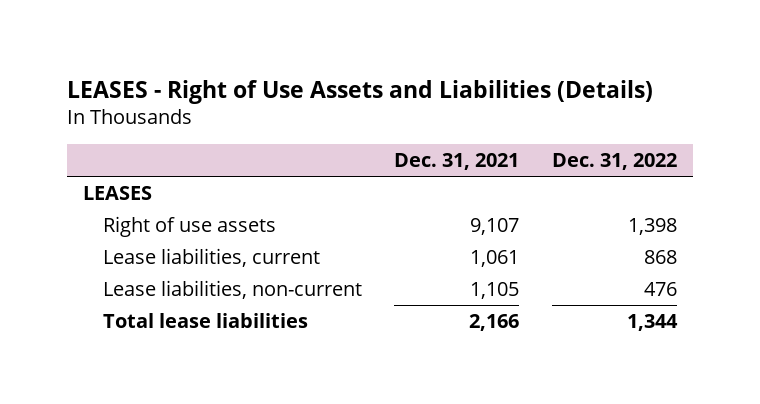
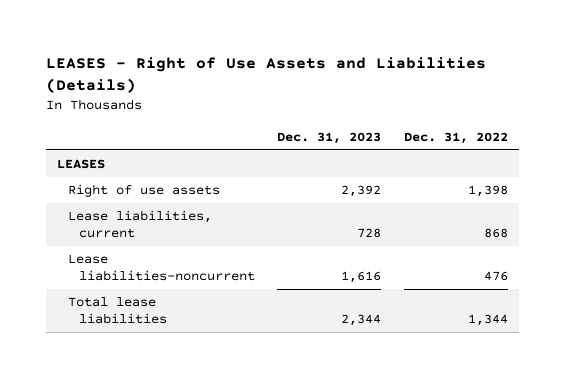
[394,153,520,171] Dec. 31, 2021 -> none
none -> [277,131,382,144] Dec. 31, 2023
[102,280,362,300] Lease liabilities, non-current -> [68,254,256,282] Lease liabilities-noncurrent

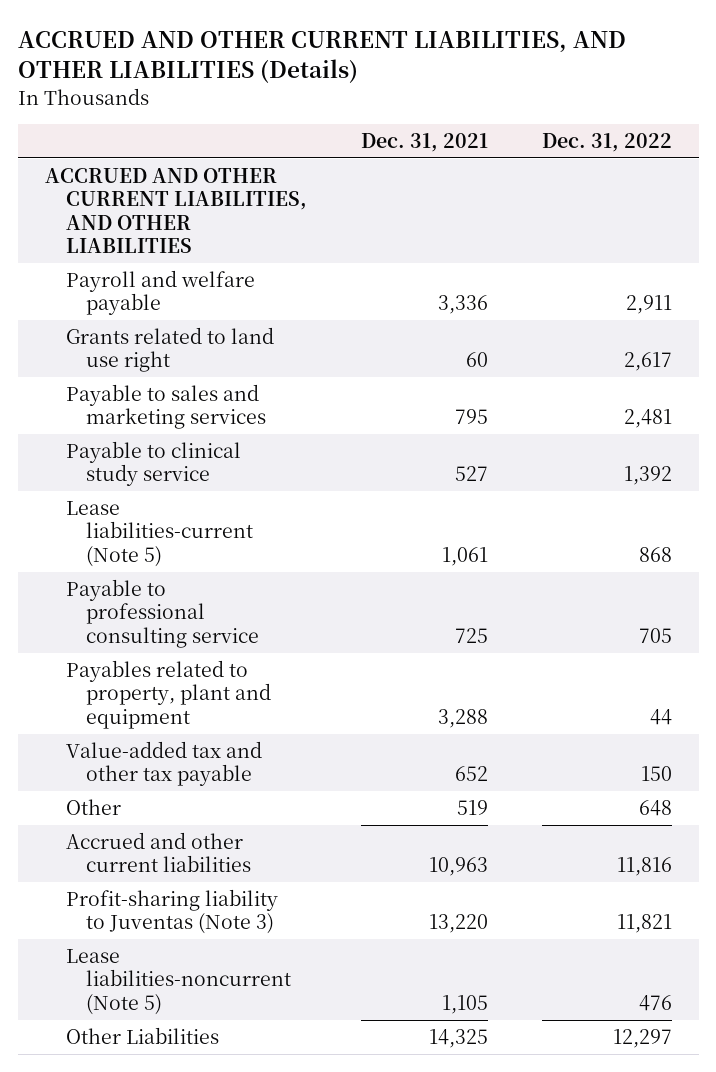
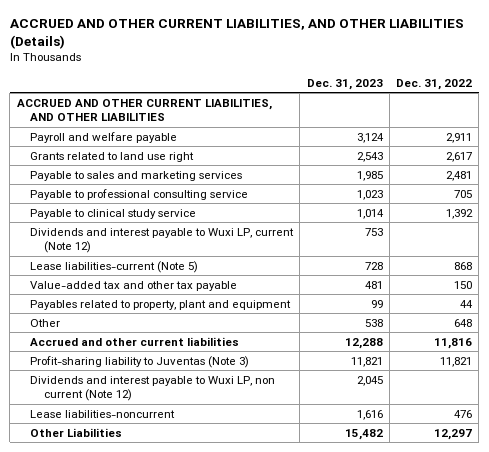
[360,133,488,153] Dec. 31, 2021 -> none
none -> [306,78,383,90] Dec. 31, 2023
[65,578,260,648] Payable to professional consulting service -> [30,188,249,200] Payable to professional consulting service
none -> [30,227,295,254] Dividends and interest payable to Wuxi LP, current (Note 12)
[65,659,272,729] Payables related to property, plant and equipment -> [30,299,292,310] Payables related to property, plant and equipment
none -> [30,375,276,402] Dividends and interest payable to Wuxi LP, non current (Note 12)
[65,948,292,1015] Lease liabilities-noncurrent (Note 5) -> [30,409,176,418] Lease liabilities-noncurrent

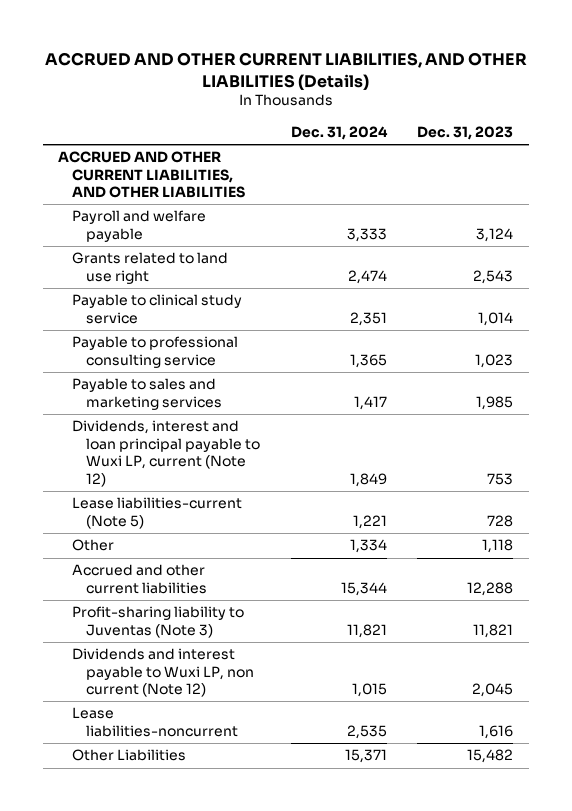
[396,78,473,90] Dec. 31, 2022 -> none
none -> [290,125,388,140] Dec. 31, 2024
[30,188,249,200] Payable to professional consulting service -> [72,336,239,368] Payable to professional consulting service
[30,170,243,181] Payable to sales and marketing services -> [72,378,223,410] Payable to sales and marketing services
[30,227,295,254] Dividends and interest payable to Wuxi LP, current (Note 12) -> [72,420,261,487] Dividends, interest and loan principal payable to Wuxi LP, current (Note 12)
[30,280,238,291] Value-added tax and other tax payable -> none
[30,299,292,310] Payables related to property, plant and equipment -> none
[364,318,383,327] 538 -> [482,539,514,554] 1,118

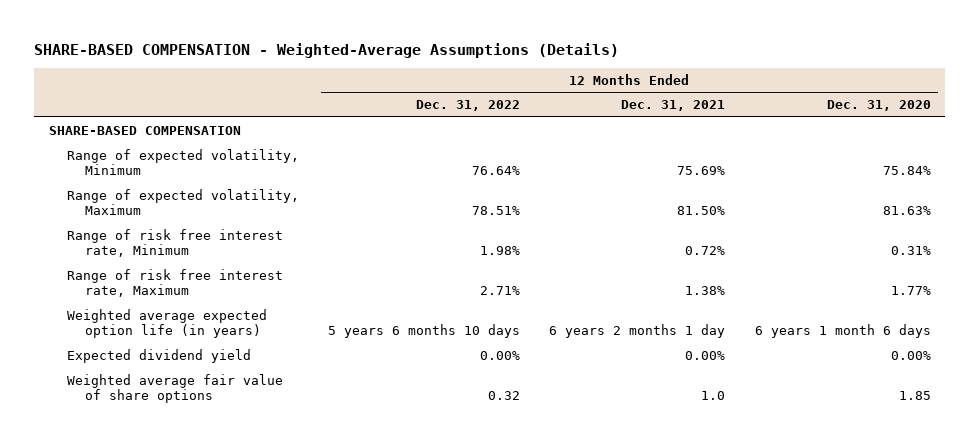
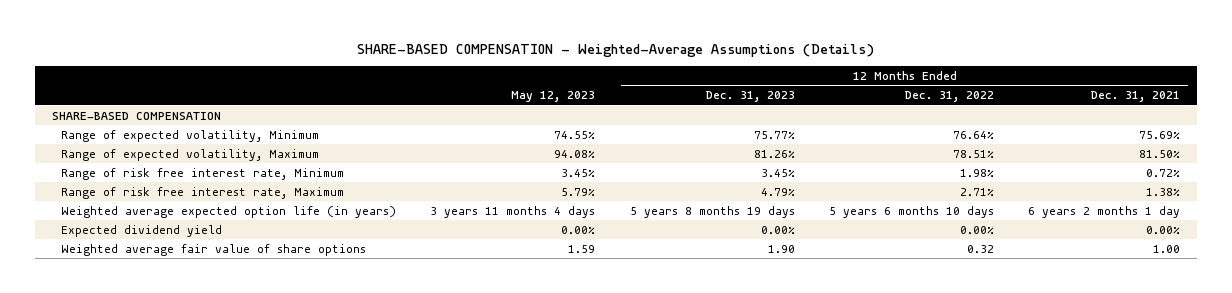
[826,100,931,112] Dec. 31, 2020 -> none
none -> [511,91,596,103] May 12, 2023
none -> [705,91,795,103] Dec. 31, 2023
[701,391,726,401] 1.0 -> [1152,244,1180,253] 1.00

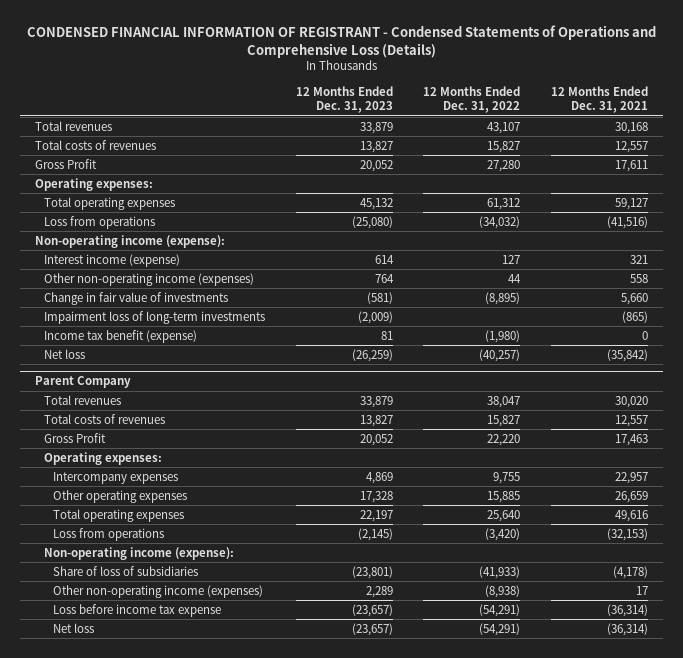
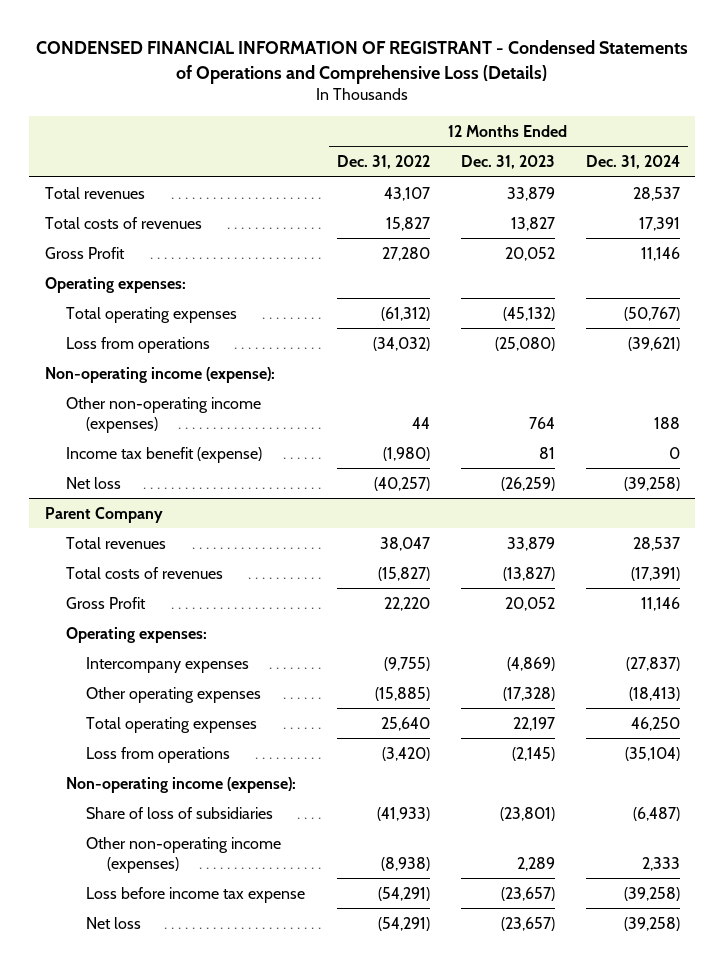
[551,85,649,114] 12 Months Ended Dec. 31, 2021 -> none
none -> [585,155,680,170] Dec. 31, 2024
[359,197,393,210] 45,132 -> [502,306,555,321] (45,132)
[487,197,521,210] 61,312 -> [380,306,430,321] (61,312)
[43,253,180,267] Interest income (expense) -> none
[43,291,228,305] Change in fair value of investments -> none
[43,310,265,324] Impairment loss of long-term investments -> none
[359,414,393,427] 13,827 -> [502,566,555,581] (13,827)
[487,414,521,427] 15,827 -> [377,566,430,581] (15,827)
[365,471,393,484] 4,869 -> [506,656,555,671] (4,869)
[493,471,521,484] 9,755 -> [383,656,430,671] (9,755)
[359,490,393,503] 17,328 -> [502,686,555,701] (17,328)
[487,490,521,503] 15,885 -> [374,686,430,701] (15,885)

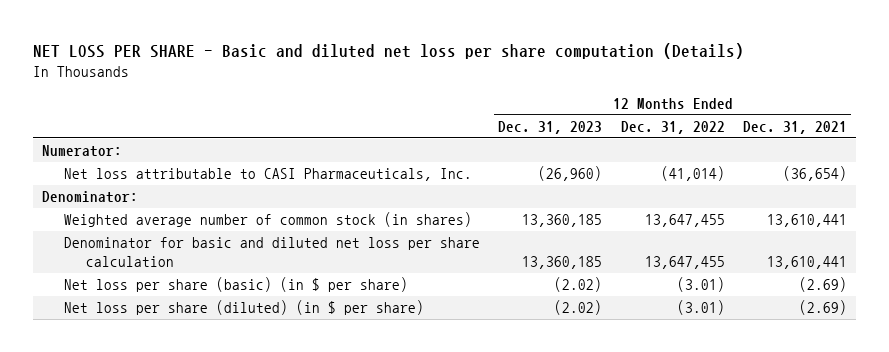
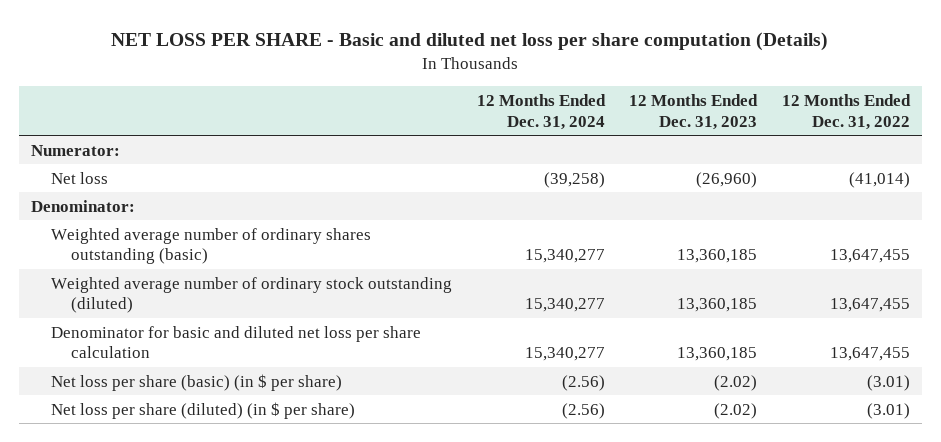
[742,121,847,135] Dec. 31, 2021 -> none
none -> [476,93,606,130] 12 Months Ended Dec. 31, 2024
[63,168,472,182] Net loss attributable to CASI Pharmaceuticals, Inc. -> [51,171,109,184] Net loss
[63,212,472,228] Weighted average number of common stock (in shares) -> [51,227,372,265] Weighted average number of ordinary shares outstanding (basic)
none -> [51,276,453,314] Weighted average number of ordinary stock outstanding (diluted)

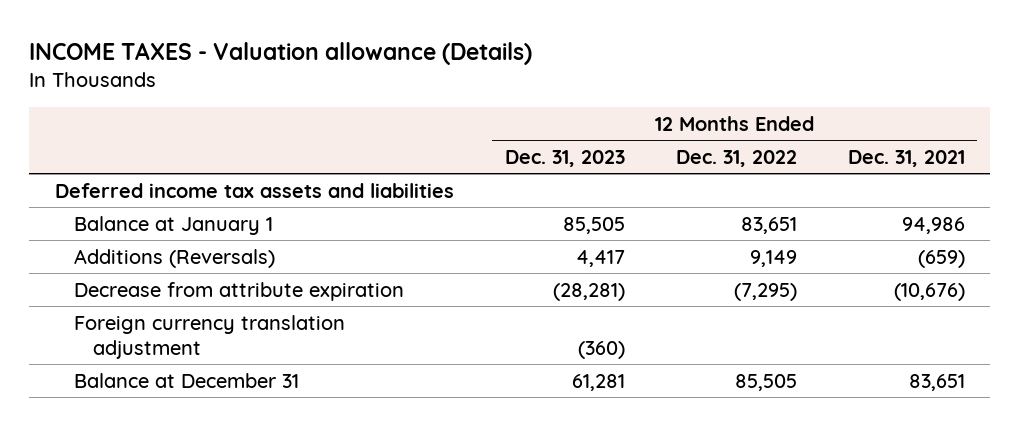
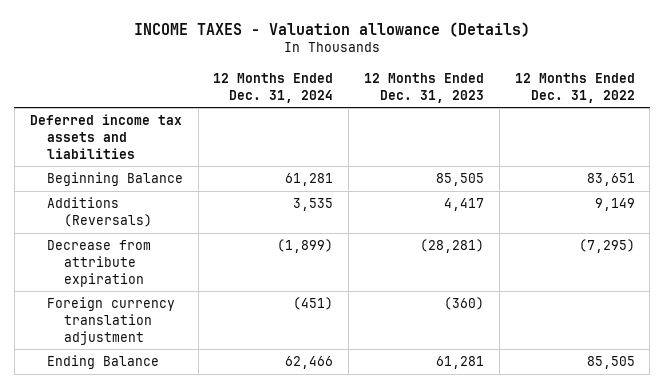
[847,149,965,167] Dec. 31, 2021 -> none
none -> [213,72,334,103] 12 Months Ended Dec. 31, 2024
[73,215,273,235] Balance at January 1 -> [46,172,183,187] Beginning Balance
[73,372,299,388] Balance at December 31 -> [46,355,159,370] Ending Balance

